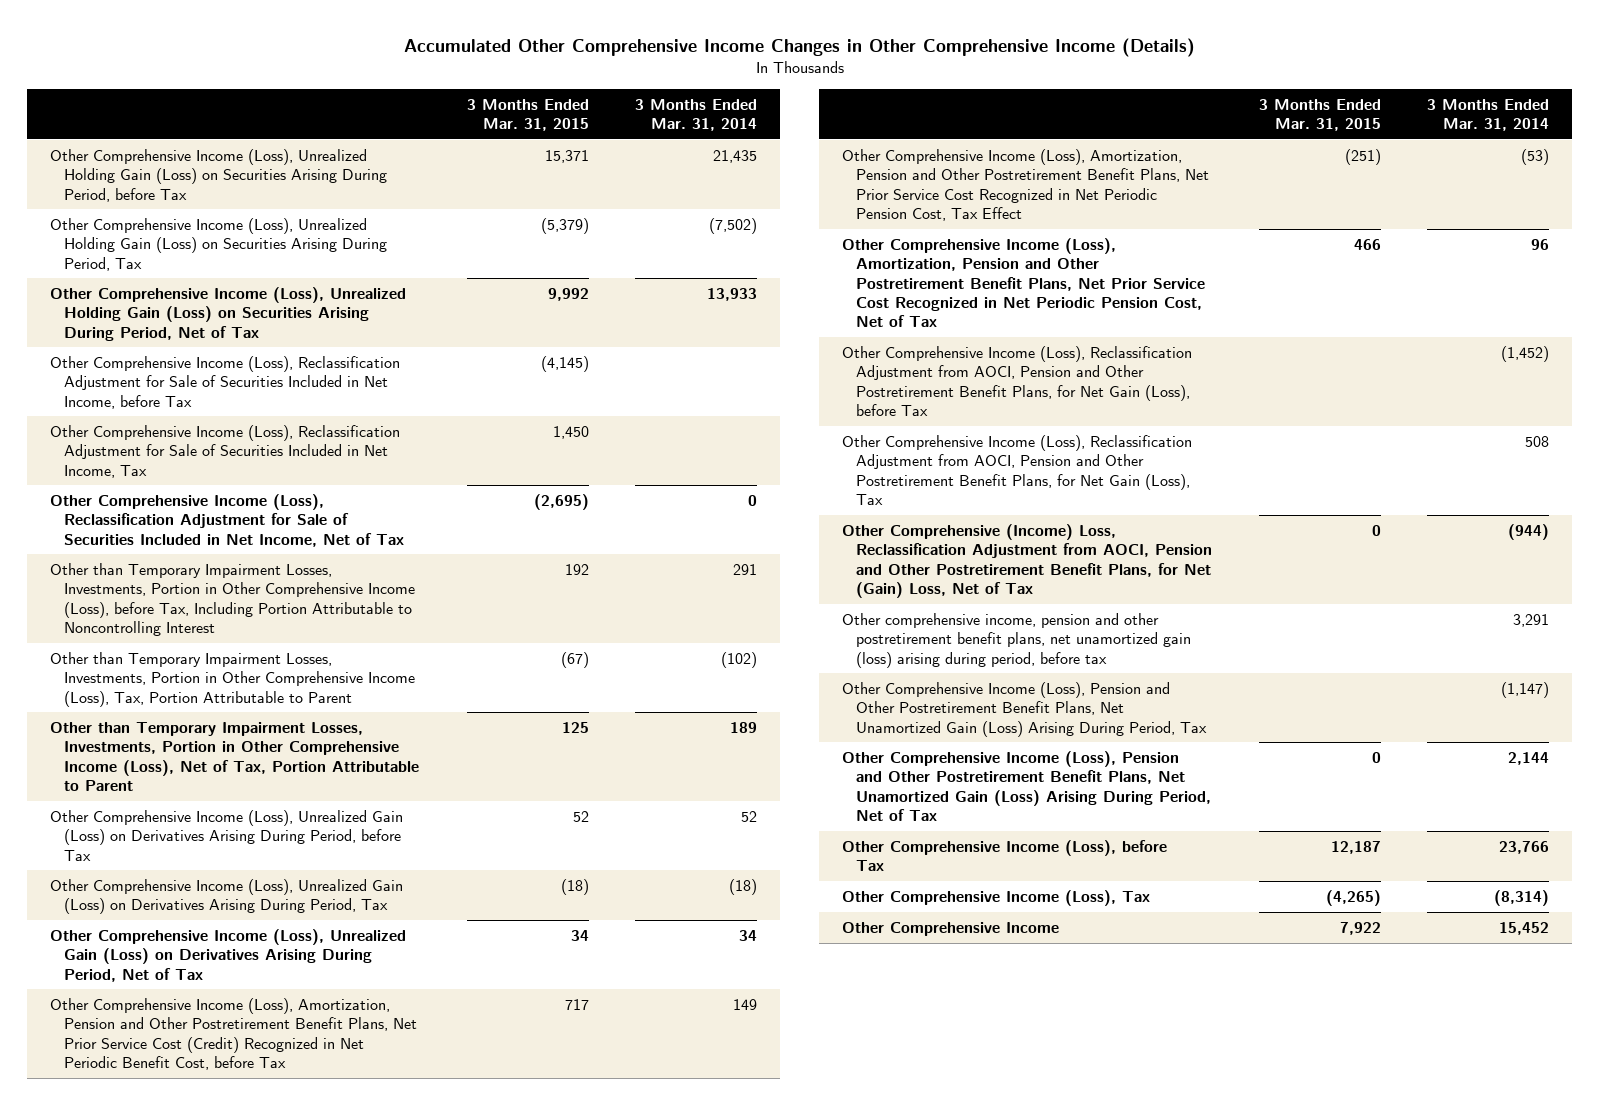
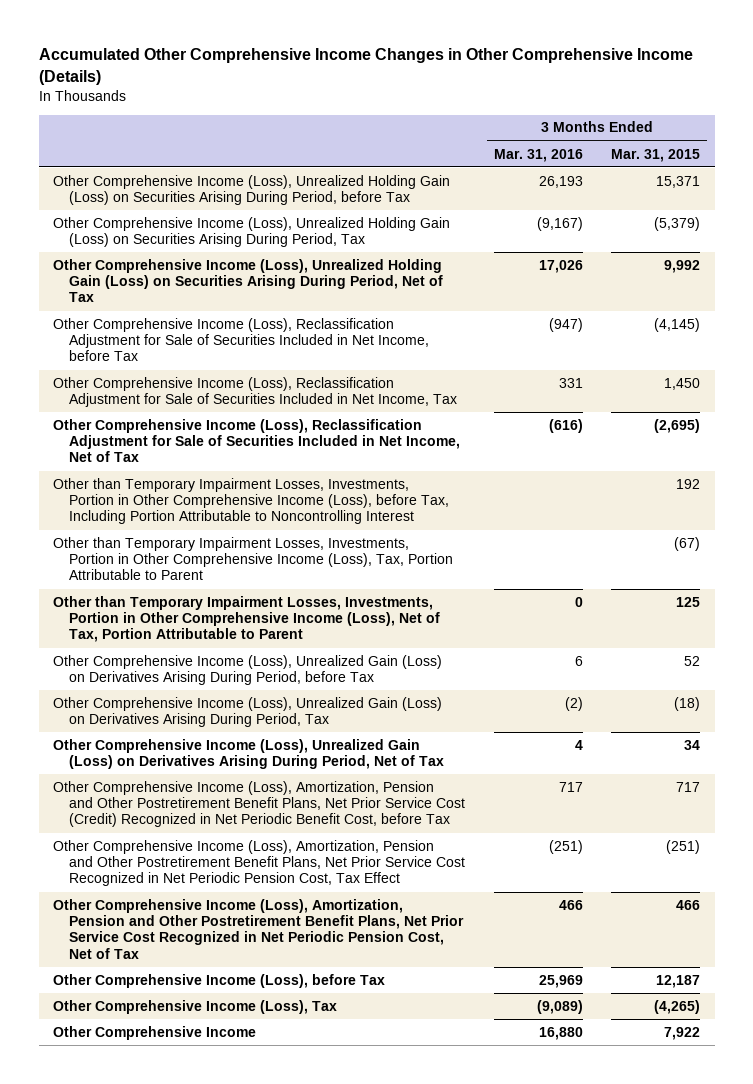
[634,98,757,131] 3 Months Ended Mar. 31, 2014 -> none
none -> [493,148,583,162] Mar. 31, 2016
[842,345,1193,416] Other Comprehensive Income (Loss), Reclassification Adjustment from AOCI, Pension and Other Postretirement Benefit Plans, for Net Gain (Loss), before Tax -> none
[842,434,1193,505] Other Comprehensive Income (Loss), Reclassification Adjustment from AOCI, Pension and Other Postretirement Benefit Plans, for Net Gain (Loss), Tax -> none
[842,523,1213,598] Other Comprehensive (Income) Loss, Reclassification Adjustment from AOCI, Pension and Other Postretirement Benefit Plans, for Net (Gain) Loss, Net of Tax -> none
[842,612,1192,668] Other comprehensive income, pension and other postretirement benefit plans, net unamortized gain (loss) arising during period, before tax -> none
[842,681,1208,737] Other Comprehensive Income (Loss), Pension and Other Postretirement Benefit Plans, Net Unamortized Gain (Loss) Arising During Period, Tax -> none
[842,750,1212,821] Other Comprehensive Income (Loss), Pension and Other Postretirement Benefit Plans, Net Unamortized Gain (Loss) Arising During Period, Net of Tax -> none

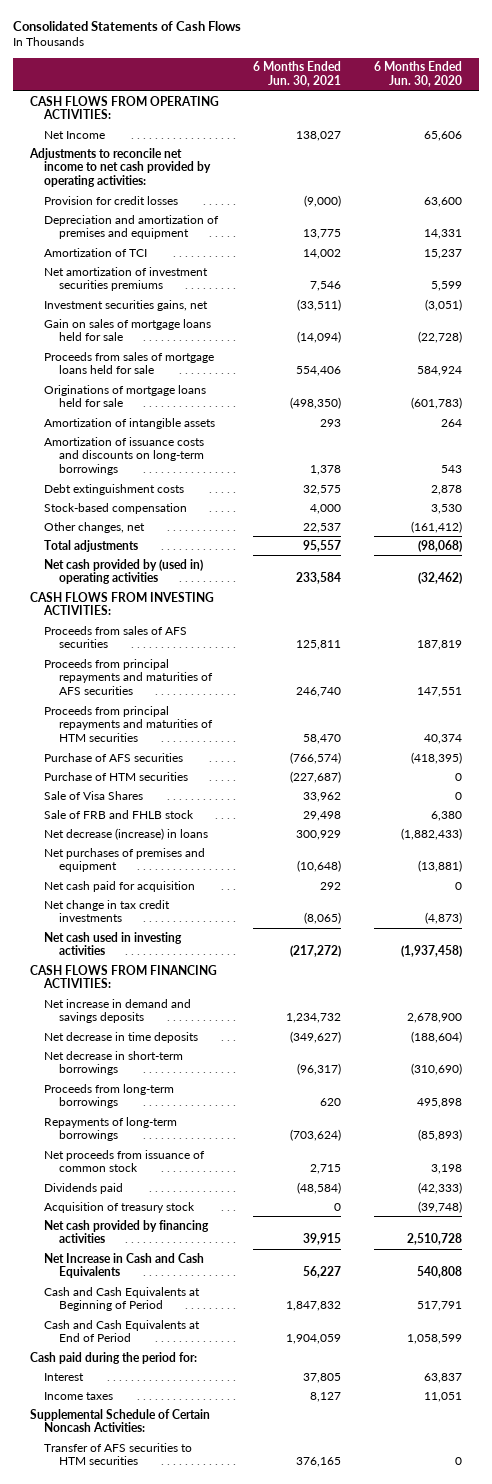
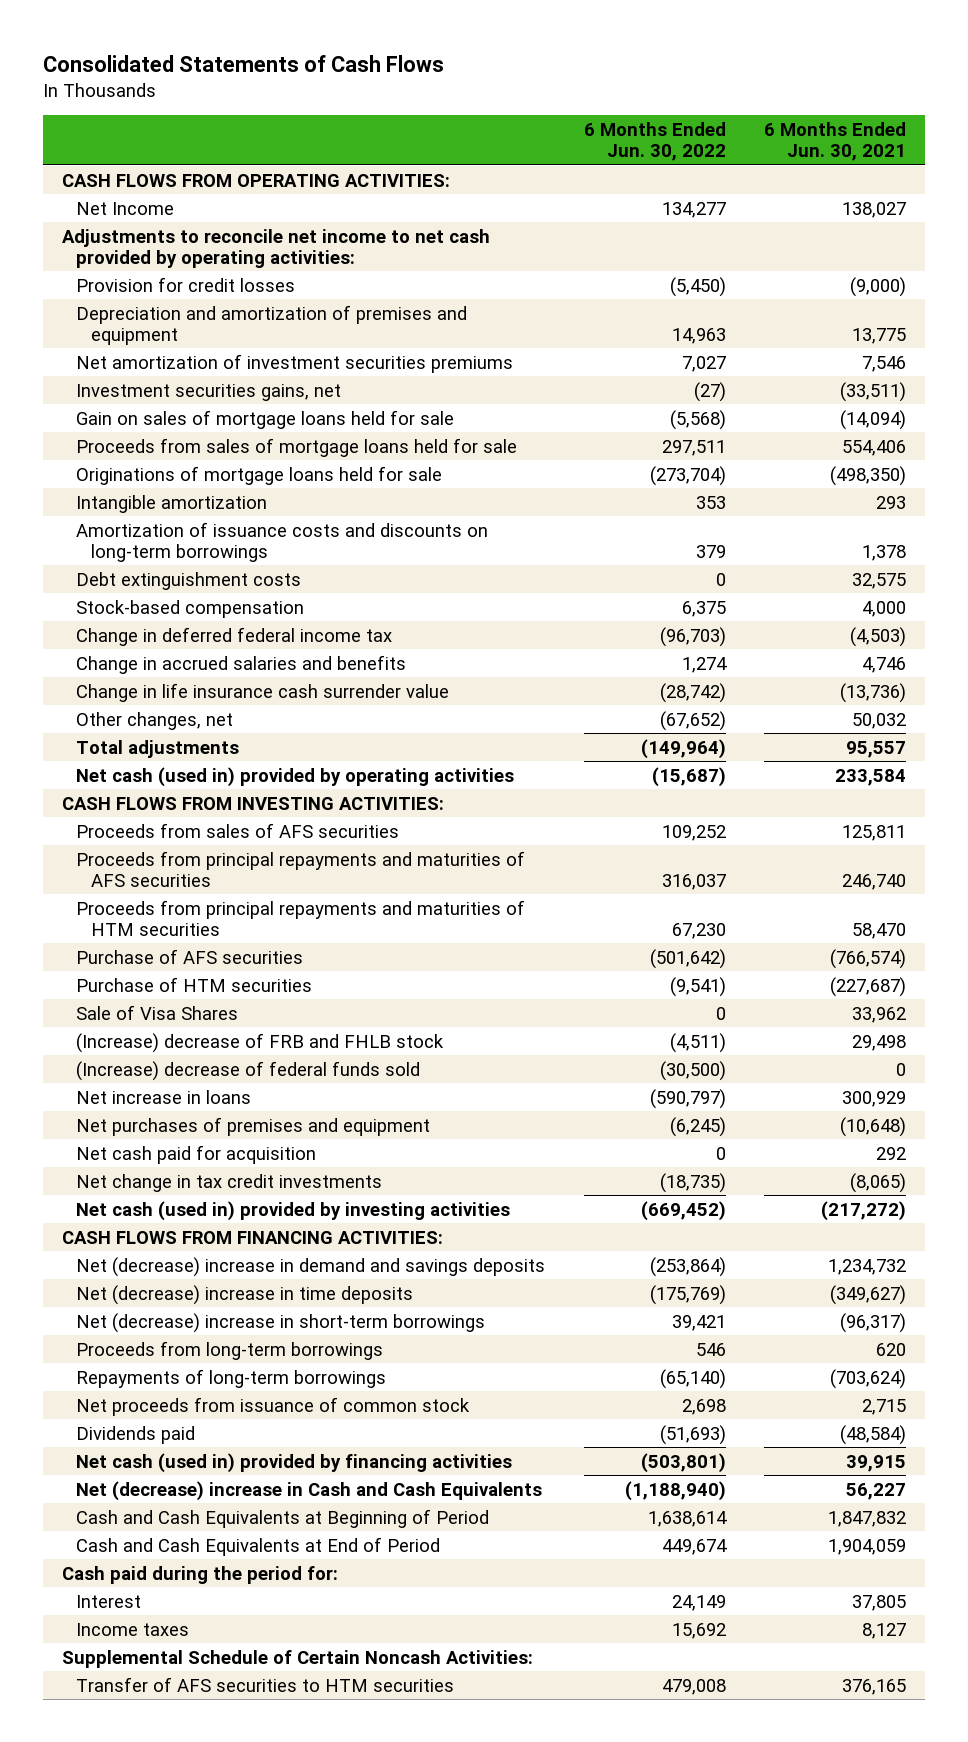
[374,61,463,88] 6 Months Ended Jun. 30, 2020 -> none
none -> [583,122,726,162] 6 Months Ended Jun. 30, 2022
[44,247,148,257] Amortization of TCI -> none
[44,417,216,429] Amortization of intangible assets -> [76,494,268,513] Intangible amortization
none -> [76,626,393,646] Change in deferred federal income tax
none -> [76,654,407,674] Change in accrued salaries and benefits
none -> [76,682,450,702] Change in life insurance cash surrender value
[302,522,341,533] 22,537 -> [851,712,906,729] 50,032
[44,558,204,585] Net cash provided by (used in) operating activities -> [76,766,515,787] Net cash (used in) provided by operating activities
[44,809,195,819] Sale of FRB and FHLB stock -> [76,1032,445,1053] (Increase) decrease of FRB and FHLB stock
none -> [76,1060,421,1081] (Increase) decrease of federal funds sold
[44,827,209,840] Net decrease (increase) in loans -> [76,1089,252,1104] Net increase in loans
[44,931,183,956] Net cash used in investing activities -> [76,1200,511,1221] Net cash (used in) provided by investing activities
[44,998,192,1024] Net increase in demand and savings deposits -> [76,1256,546,1277] Net (decrease) increase in demand and savings deposits
[44,1031,199,1043] Net decrease in time deposits -> [76,1284,414,1305] Net (decrease) increase in time deposits
[44,1050,184,1076] Net decrease in short-term borrowings -> [76,1312,486,1333] Net (decrease) increase in short-term borrowings
[44,1201,196,1213] Acquisition of treasury stock -> none
[44,1219,210,1244] Net cash provided by financing activities -> [76,1452,513,1473] Net cash (used in) provided by financing activities
[44,1252,205,1279] Net Increase in Cash and Cash Equivalents -> [76,1480,543,1501] Net (decrease) increase in Cash and Cash Equivalents

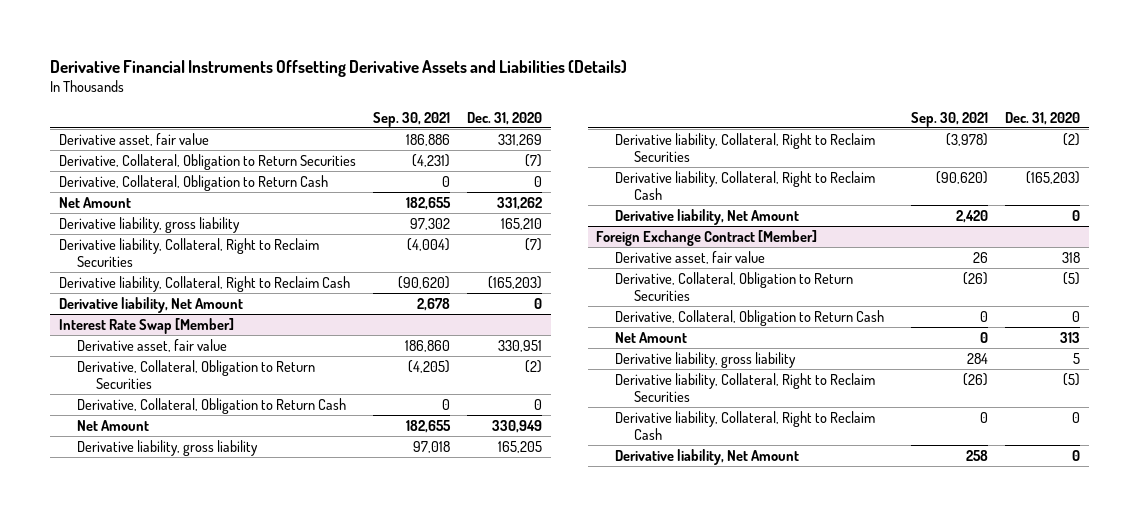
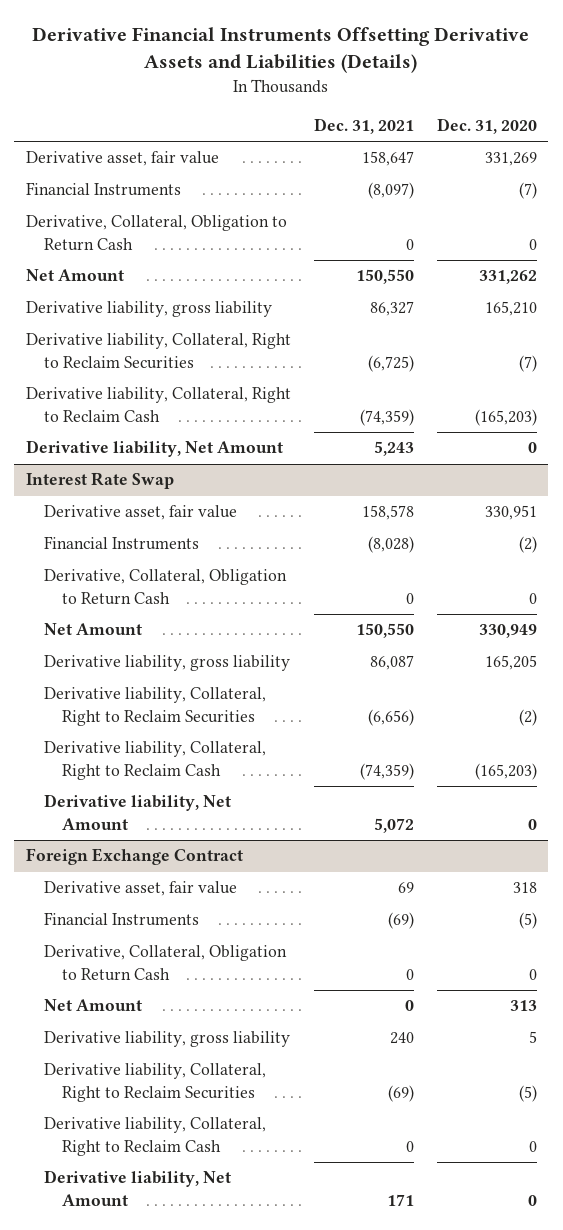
[373,111,451,127] Sep. 30, 2021 -> none
none -> [313,117,414,134] Dec. 31, 2021
[58,153,356,170] Derivative, Collateral, Obligation to Return Securities -> [25,182,181,197] Financial Instruments
[58,317,234,334] Interest Rate Swap [Member] -> [25,472,174,490] Interest Rate Swap
[77,359,316,390] Derivative, Collateral, Obligation to Return Securities -> [43,536,199,551] Financial Instruments
[596,229,818,246] Foreign Exchange Contract [Member] -> [25,848,243,866] Foreign Exchange Contract
[614,271,853,302] Derivative, Collateral, Obligation to Return Securities -> [43,912,199,927] Financial Instruments

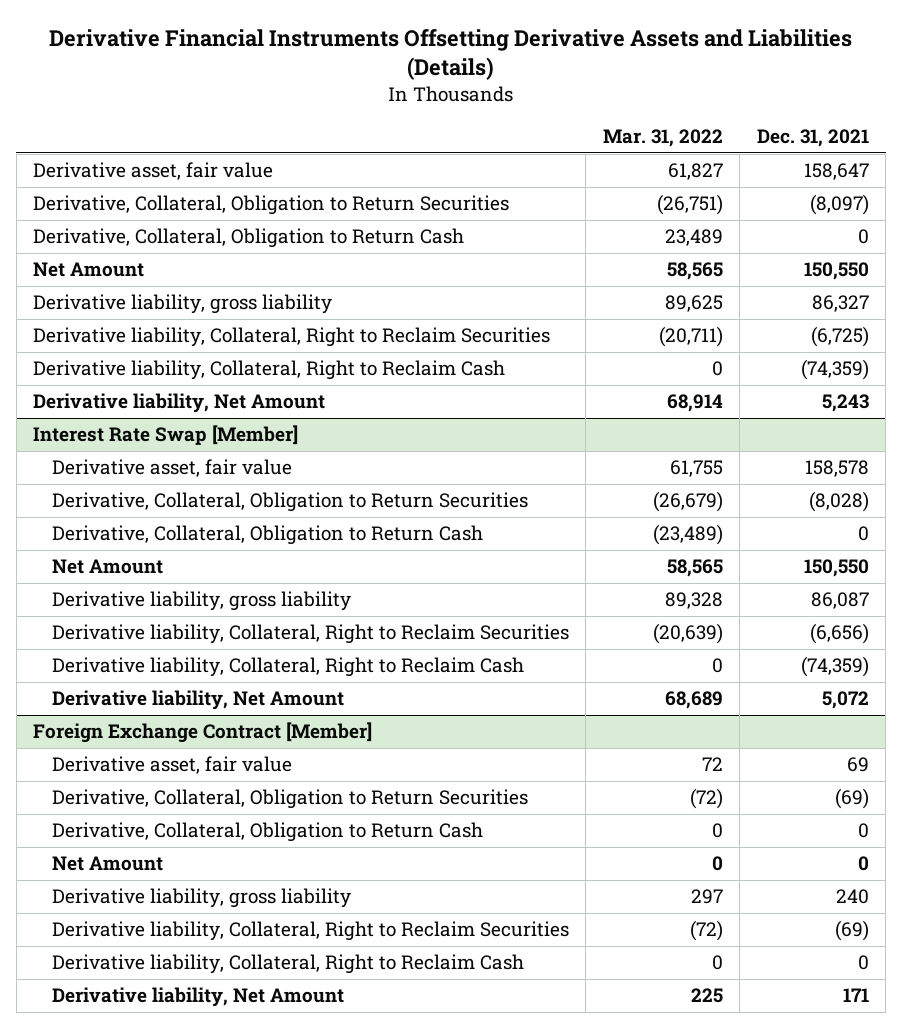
[436,117,537,134] Dec. 31, 2020 -> none
none -> [602,129,723,148] Mar. 31, 2022
[25,182,181,197] Financial Instruments -> [33,195,510,216] Derivative, Collateral, Obligation to Return Securities
[25,472,174,490] Interest Rate Swap -> [33,425,299,446] Interest Rate Swap [Member]
[43,536,199,551] Financial Instruments -> [51,492,528,513] Derivative, Collateral, Obligation to Return Securities
[25,848,243,866] Foreign Exchange Contract -> [33,722,373,744] Foreign Exchange Contract [Member]
[43,912,199,927] Financial Instruments -> [51,789,528,810] Derivative, Collateral, Obligation to Return Securities

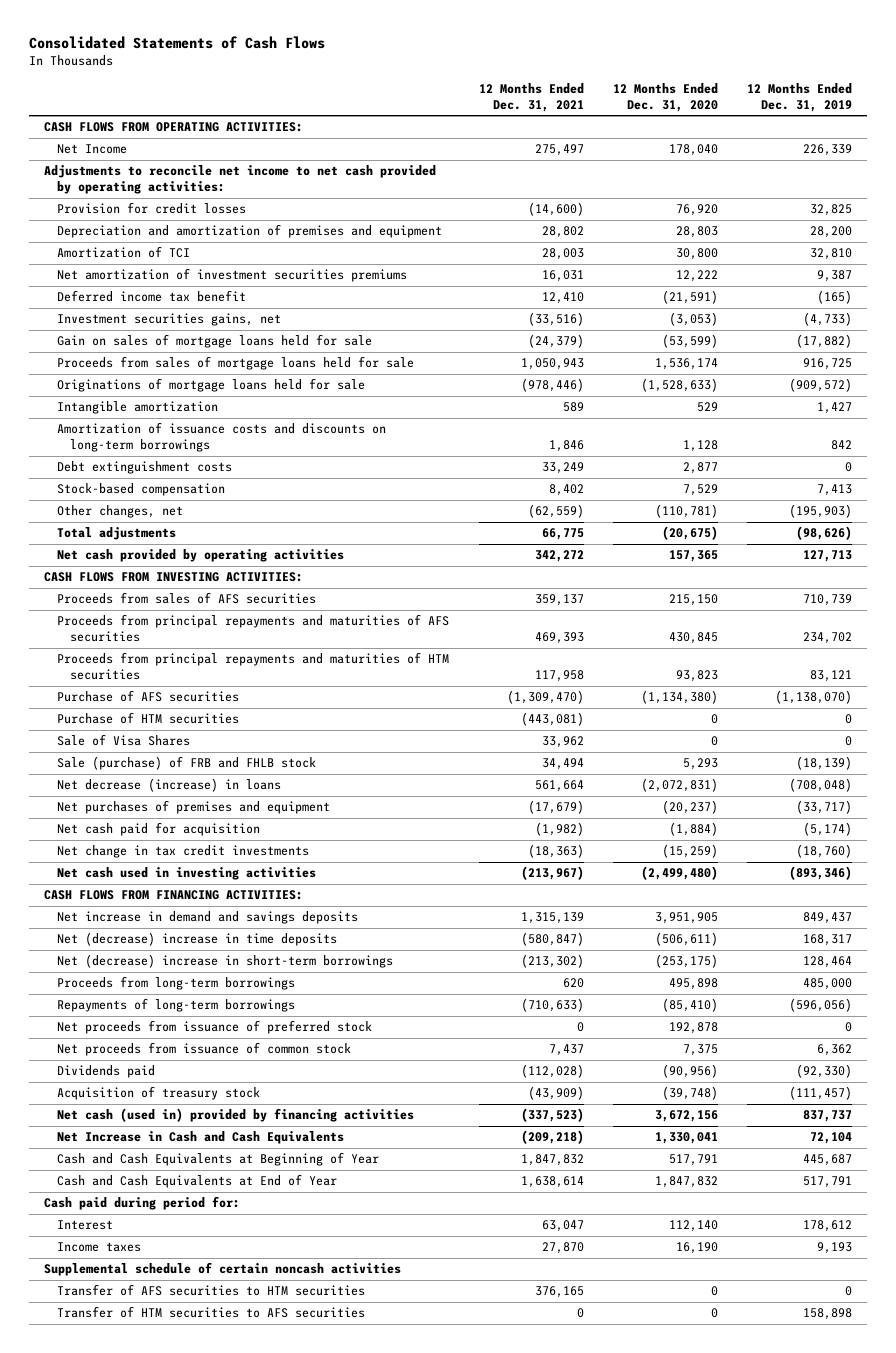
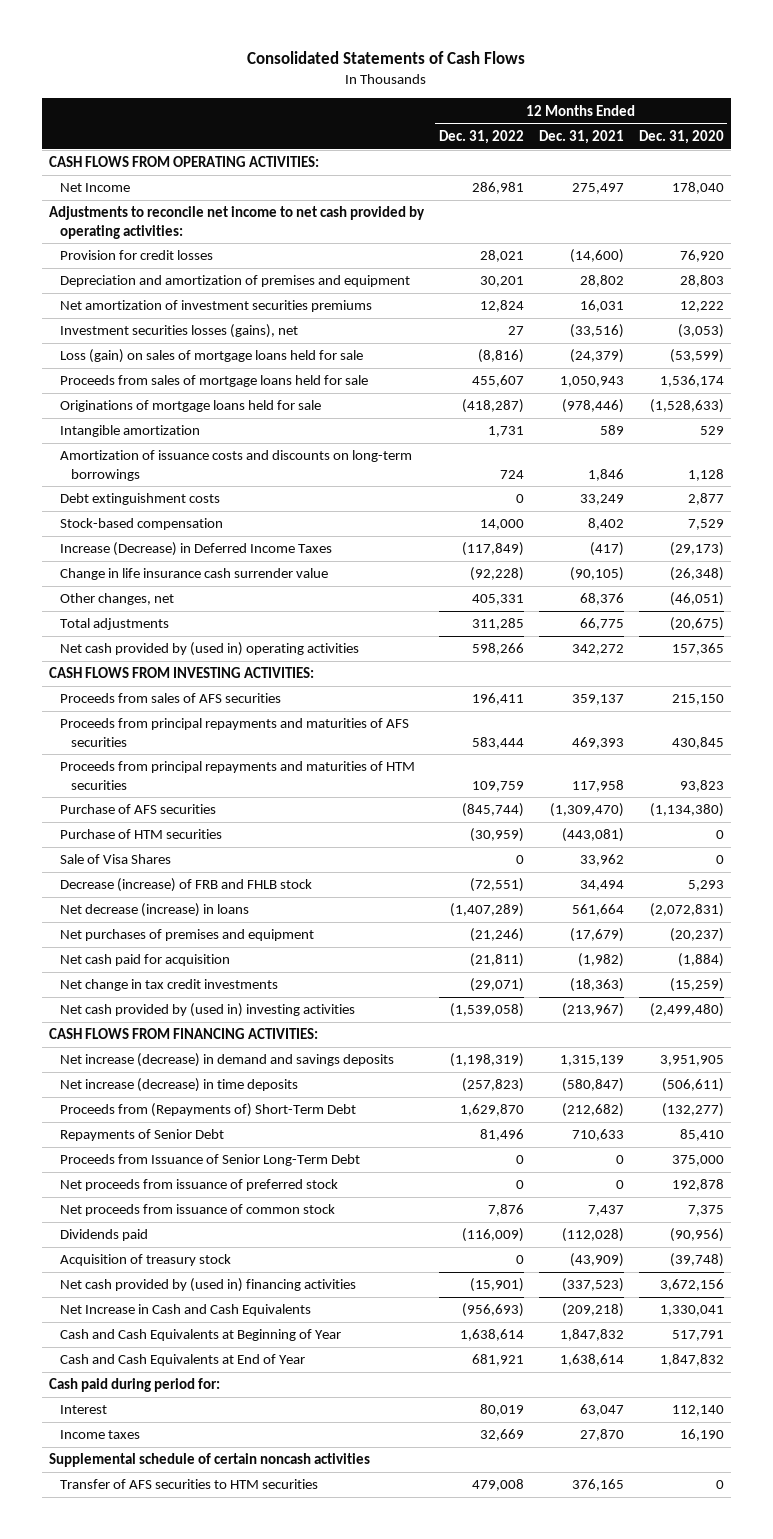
[747,82,853,112] 12 Months Ended Dec. 31, 2019 -> none
none -> [439,129,525,144] Dec. 31, 2022
[57,246,191,259] Amortization of TCI -> none
[57,290,247,303] Deferred income tax benefit -> none
[57,313,282,327] Investment securities gains, net -> [59,324,298,339] Investment securities losses (gains), net
[57,334,373,349] Gain on sales of mortgage loans held for sale -> [59,349,363,364] Loss (gain) on sales of mortgage loans held for sale
none -> [59,542,332,557] Increase (Decrease) in Deferred Income Taxes
none -> [59,568,328,581] Change in life insurance cash surrender value
[527,504,584,519] (62,559) -> [579,593,624,606] 68,376
[655,504,719,519] (110,781) -> [669,592,724,607] (46,051)
[57,549,345,563] Net cash provided by operating activities -> [59,642,359,657] Net cash provided by (used in) operating activities
[57,756,317,771] Sale (purchase) of FRB and FHLB stock -> [59,878,312,893] Decrease (increase) of FRB and FHLB stock
[57,867,317,881] Net cash used in investing activities -> [59,1003,355,1018] Net cash provided by (used in) investing activities
[57,954,394,969] Net (decrease) increase in short-term borrowings -> none
[57,976,296,991] Proceeds from long-term borrowings -> none
[57,998,296,1013] Repayments of long-term borrowings -> none
[57,911,359,925] Net increase in demand and savings deposits -> [59,1053,394,1068] Net increase (decrease) in demand and savings deposits
[57,932,338,947] Net (decrease) increase in time deposits -> [59,1078,298,1093] Net increase (decrease) in time deposits
none -> [59,1103,356,1118] Proceeds from (Repayments of) Short-Term Debt
none -> [59,1129,224,1142] Repayments of Senior Debt
none -> [59,1154,360,1167] Proceeds from Issuance of Senior Long-Term Debt
[57,1108,415,1123] Net cash (used in) provided by financing activities -> [59,1278,356,1293] Net cash provided by (used in) financing activities
[57,1306,366,1319] Transfer of HTM securities to AFS securities -> none

